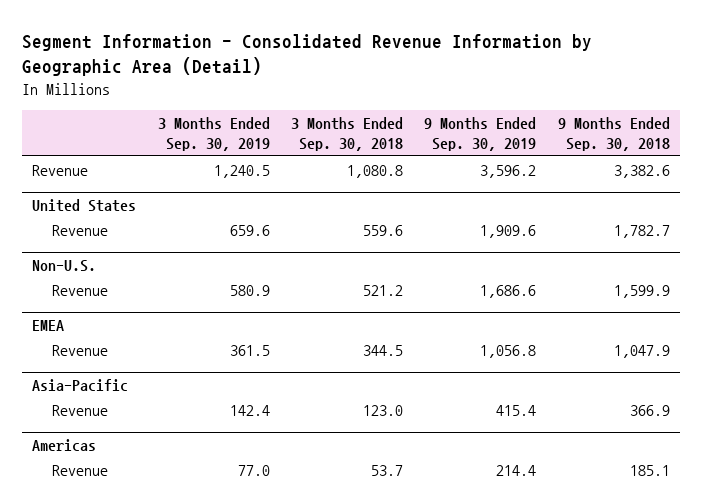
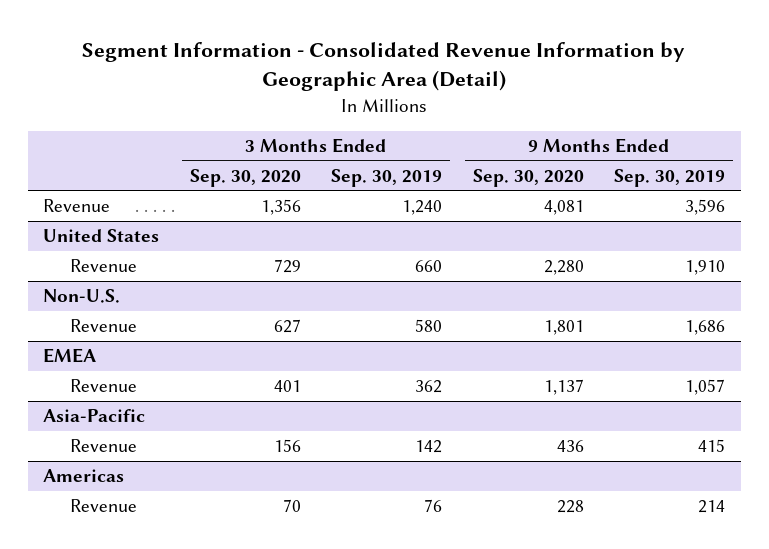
[291,116,404,152] 3 Months Ended Sep. 30, 2018 -> none
[557,116,670,152] 9 Months Ended Sep. 30, 2018 -> none
none -> [189,168,301,187] Sep. 30, 2020
none -> [472,168,584,187] Sep. 30, 2020
[213,164,270,178] 1,240.5 -> [402,200,443,216] 1,240
[480,164,537,178] 3,596.2 -> [685,199,726,216] 3,596
[229,224,270,236] 659.6 -> [415,260,443,273] 660
[480,224,537,238] 1,909.6 -> [685,260,726,276] 1,910
[229,284,270,296] 580.9 -> [415,319,443,333] 580
[480,284,537,298] 1,686.6 -> [685,320,726,336] 1,686
[229,344,270,356] 361.5 -> [415,380,443,394] 362
[480,344,537,358] 1,056.8 -> [685,379,726,396] 1,057
[229,404,270,416] 142.4 -> [415,440,443,454] 142
[496,404,537,416] 415.4 -> [698,439,726,453] 415
[237,464,270,476] 77.0 -> [424,499,443,513] 76
[496,464,537,476] 214.4 -> [698,500,726,514] 214

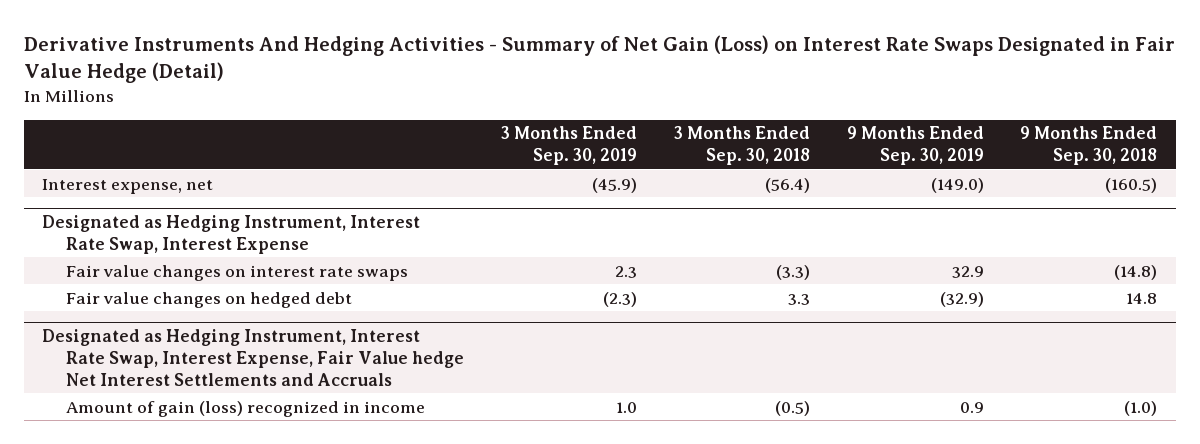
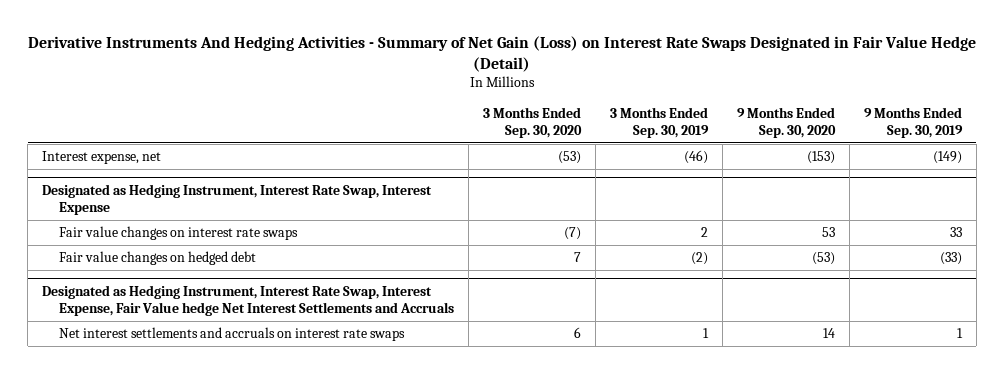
[673,126,810,166] 3 Months Ended Sep. 30, 2018 -> none
[1020,126,1158,166] 9 Months Ended Sep. 30, 2018 -> none
none -> [482,106,582,138] 3 Months Ended Sep. 30, 2020
none -> [736,106,836,138] 9 Months Ended Sep. 30, 2020
[591,177,637,193] (45.9) -> [683,150,708,165] (46)
[930,177,984,193] (149.0) -> [932,151,962,165] (149)
[614,265,637,278] 2.3 -> [700,227,708,238] 2
[951,265,984,278] 32.9 -> [949,227,962,238] 33
[602,291,637,307] (2.3) -> [690,252,708,266] (2)
[939,291,984,307] (32.9) -> [939,252,962,266] (33)
[65,400,425,417] Amount of gain (loss) recognized in income -> none
none -> [58,327,405,342] Net interest settlements and accruals on interest rate swaps

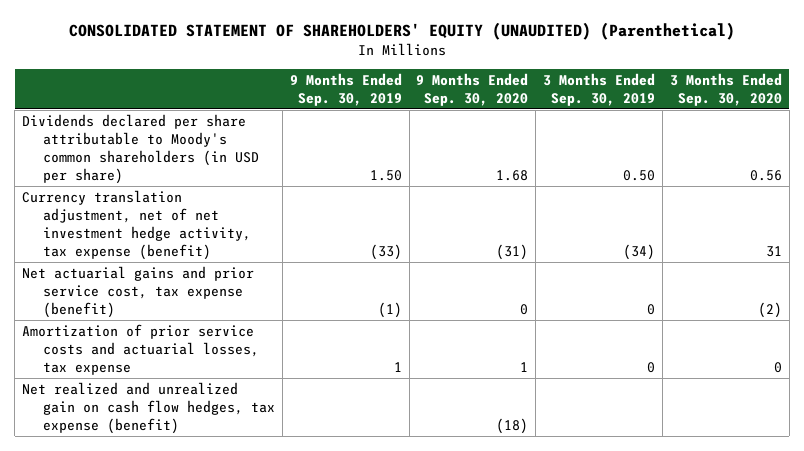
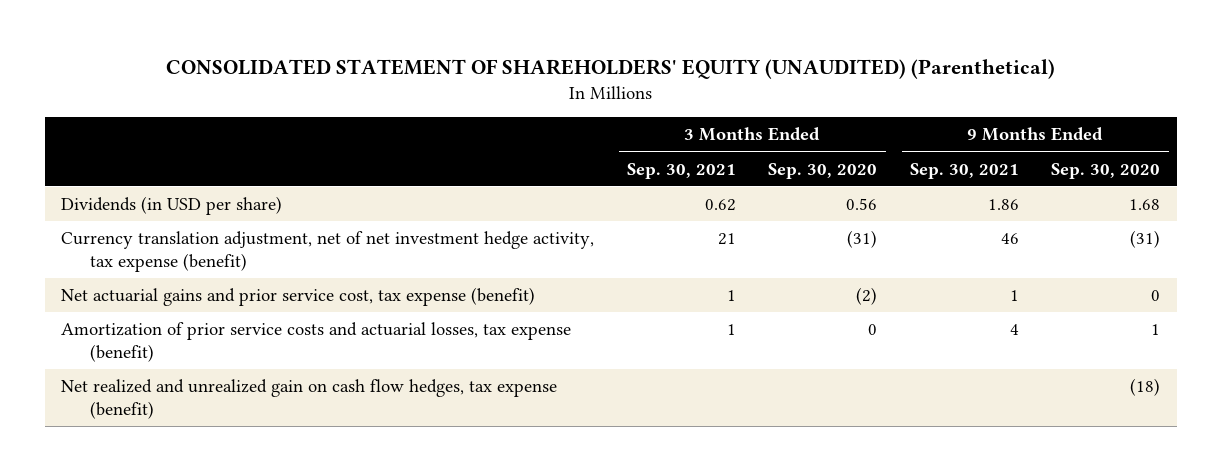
[289,72,402,106] 9 Months Ended Sep. 30, 2019 -> none
[543,72,656,106] 3 Months Ended Sep. 30, 2019 -> none
none -> [626,162,736,179] Sep. 30, 2021
none -> [909,162,1019,179] Sep. 30, 2021
[21,113,260,184] Dividends declared per share attributable to Moody's common shareholders (in USD per share) -> [61,196,283,216] Dividends (in USD per share)
[765,245,782,257] 31 -> [847,230,878,249] (31)
[21,323,260,375] Amortization of prior service costs and actuarial losses, tax expense -> [61,322,572,363] Amortization of prior service costs and actuarial losses, tax expense (benefit)

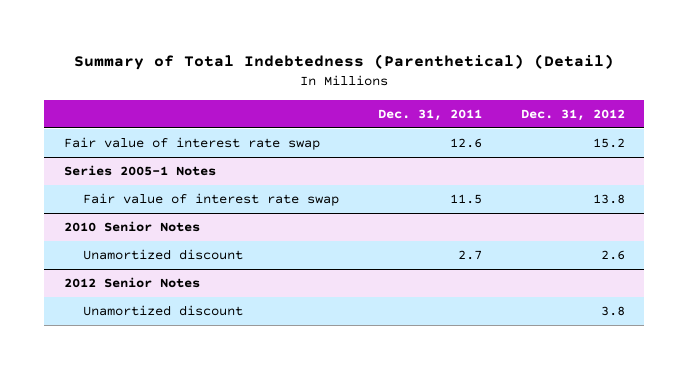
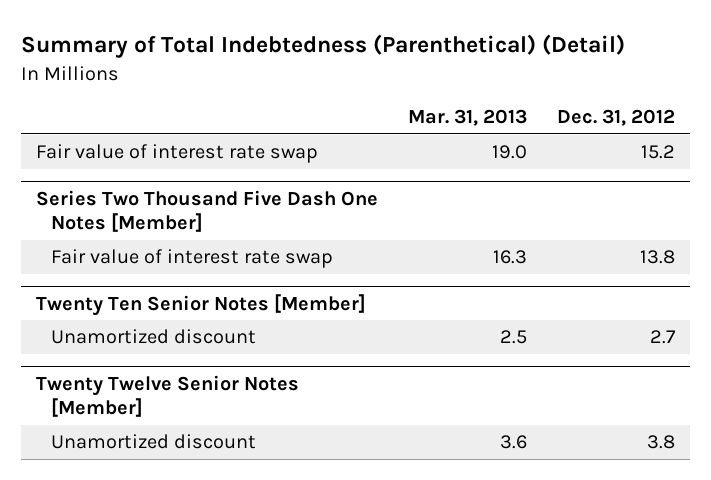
[377,109,482,122] Dec. 31, 2011 -> none
none -> [407,109,527,127] Mar. 31, 2013
[63,165,216,177] Series 2005-1 Notes -> none
none -> [35,189,378,233] Series Two Thousand Five Dash One Notes [Member]
[63,221,200,233] 2010 Senior Notes -> none
[63,277,200,289] 2012 Senior Notes -> none
none -> [35,293,366,316] Twenty Ten Senior Notes [Member]
[600,250,625,261] 2.6 -> [649,330,676,345] 2.7
none -> [35,374,299,418] Twenty Twelve Senior Notes [Member]

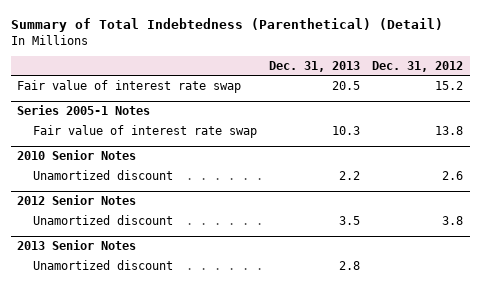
[407,109,527,127] Mar. 31, 2013 -> none
none -> [269,60,361,72] Dec. 31, 2013
[35,189,378,233] Series Two Thousand Five Dash One Notes [Member] -> none
none -> [17,105,151,116] Series 2005-1 Notes
[35,293,366,316] Twenty Ten Senior Notes [Member] -> none
[35,374,299,418] Twenty Twelve Senior Notes [Member] -> none
none -> [17,150,137,161] 2010 Senior Notes
[649,330,676,345] 2.7 -> [442,170,464,180] 2.6
none -> [17,195,137,206] 2012 Senior Notes
none -> [17,240,137,251] 2013 Senior Notes
none -> [32,259,173,270] Unamortized discount

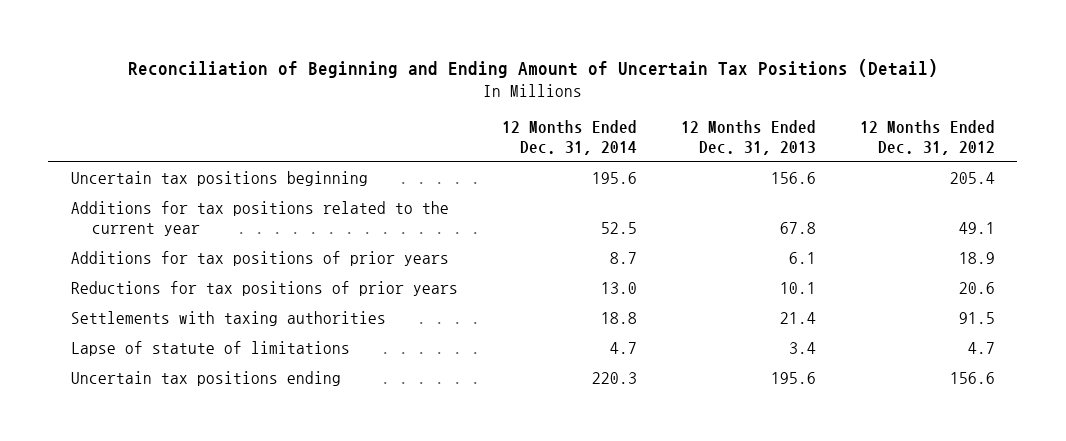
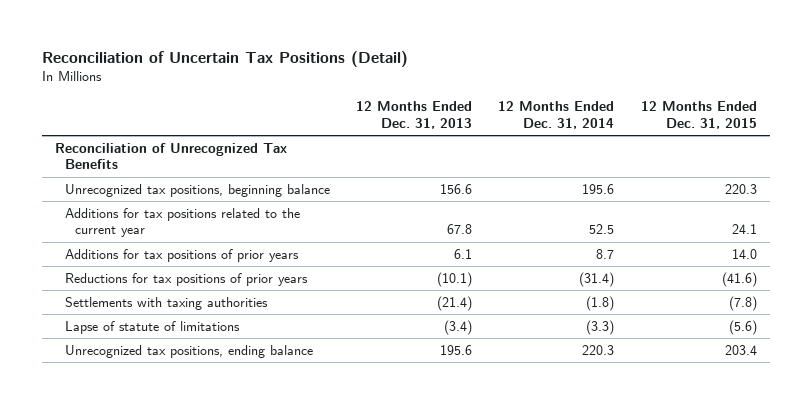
[127,58,938,78] Reconciliation of Beginning and Ending Amount of Uncertain Tax Positions (Detail) -> [41,50,408,67] Reconciliation of Uncertain Tax Positions (Detail)
[860,120,996,156] 12 Months Ended Dec. 31, 2012 -> none
none -> [640,101,757,129] 12 Months Ended Dec. 31, 2015
none -> [54,142,287,170] Reconciliation of Unrecognized Tax Benefits
[70,171,368,187] Uncertain tax positions beginning -> [64,183,330,197] Unrecognized tax positions, beginning balance
[600,282,637,295] 13.0 -> [579,271,615,287] (31.4)
[780,282,817,295] 10.1 -> [437,271,473,287] (10.1)
[600,312,637,325] 18.8 -> [586,295,615,311] (1.8)
[780,312,817,325] 21.4 -> [437,295,473,311] (21.4)
[609,342,637,355] 4.7 -> [586,319,615,335] (3.3)
[789,342,817,355] 3.4 -> [444,319,473,335] (3.4)
[70,371,341,387] Uncertain tax positions ending -> [64,344,313,358] Unrecognized tax positions, ending balance

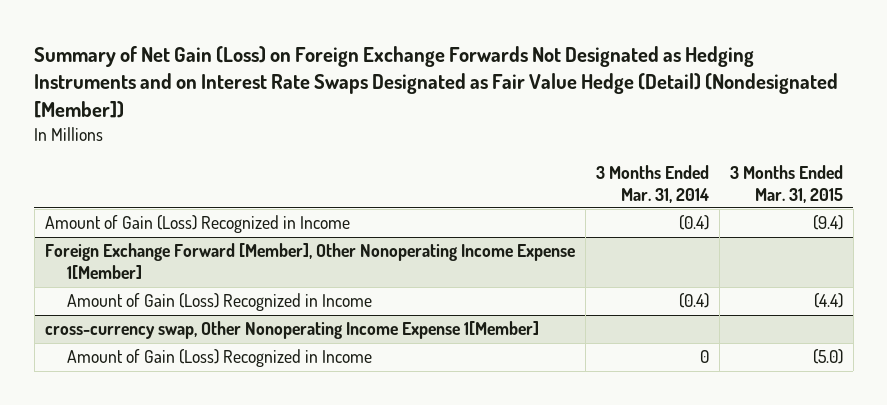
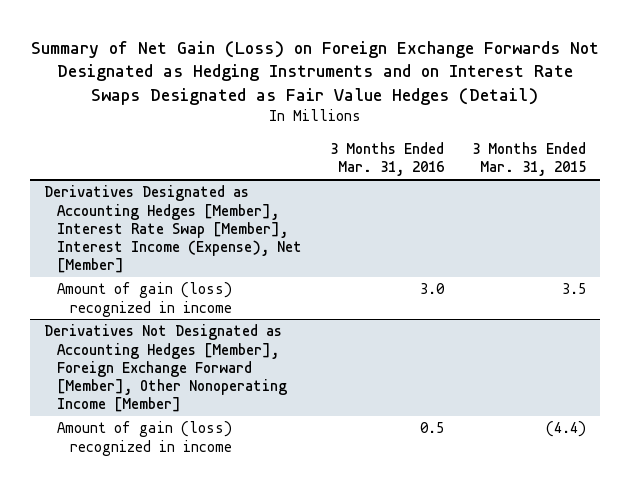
[34,45,839,118] Summary of Net Gain (Loss) on Foreign Exchange Forwards Not Designated as Hedging Instruments and on Interest Rate Swaps Designated as Fair Value Hedge (Detail) (Nondesignated [Member]) -> [31,40,600,105] Summary of Net Gain (Loss) on Foreign Exchange Forwards Not Designated as Hedging Instruments and on Interest Rate Swaps Designated as Fair Value Hedges (Detail)
[595,164,709,203] 3 Months Ended Mar. 31, 2014 -> none
none -> [330,142,445,177] 3 Months Ended Mar. 31, 2016
[44,243,575,280] Foreign Exchange Forward [Member], Other Nonoperating Income Expense 1[Member] -> none
[44,321,539,340] cross-currency swap, Other Nonoperating Income Expense 1[Member] -> none
[66,349,372,368] Amount of Gain (Loss) Recognized in Income -> none
none -> [44,185,303,273] Derivatives Designated as Accounting Hedges [Member], Interest Rate Swap [Member], Interest Income (Expense), Net [Member]
[44,215,350,234] Amount of Gain (Loss) Recognized in Income -> [57,282,233,317] Amount of gain (loss) recognized in income
[812,215,843,231] (9.4) -> [562,283,587,295] 3.5
none -> [44,324,288,412] Derivatives Not Designated as Accounting Hedges [Member], Foreign Exchange Forward [Member], Other Nonoperating Income [Member]
[66,293,372,312] Amount of Gain (Loss) Recognized in Income -> [57,421,233,456] Amount of gain (loss) recognized in income

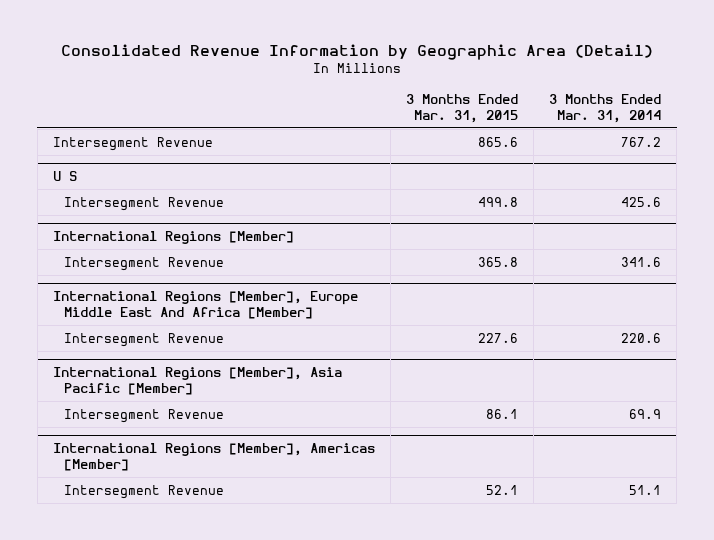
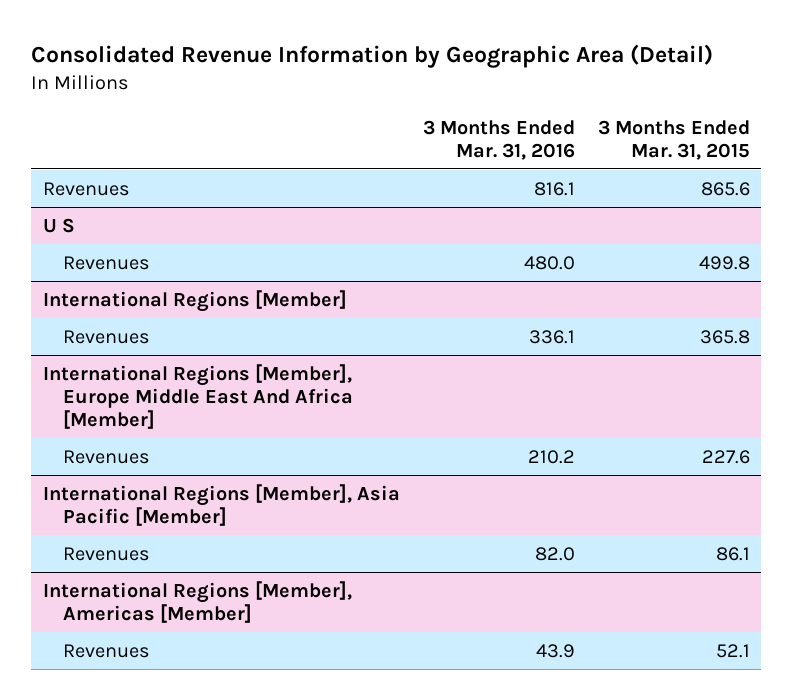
[549,93,662,123] 3 Months Ended Mar. 31, 2014 -> none
none -> [422,119,575,160] 3 Months Ended Mar. 31, 2016
[52,136,213,151] Intersegment Revenue -> [42,181,130,196] Revenues
[64,196,225,211] Intersegment Revenue -> [63,255,151,270] Revenues
[64,256,225,271] Intersegment Revenue -> [63,329,151,344] Revenues
[64,332,225,347] Intersegment Revenue -> [63,449,151,464] Revenues
[64,408,225,423] Intersegment Revenue -> [63,546,151,561] Revenues
[64,484,225,499] Intersegment Revenue -> [63,643,151,658] Revenues

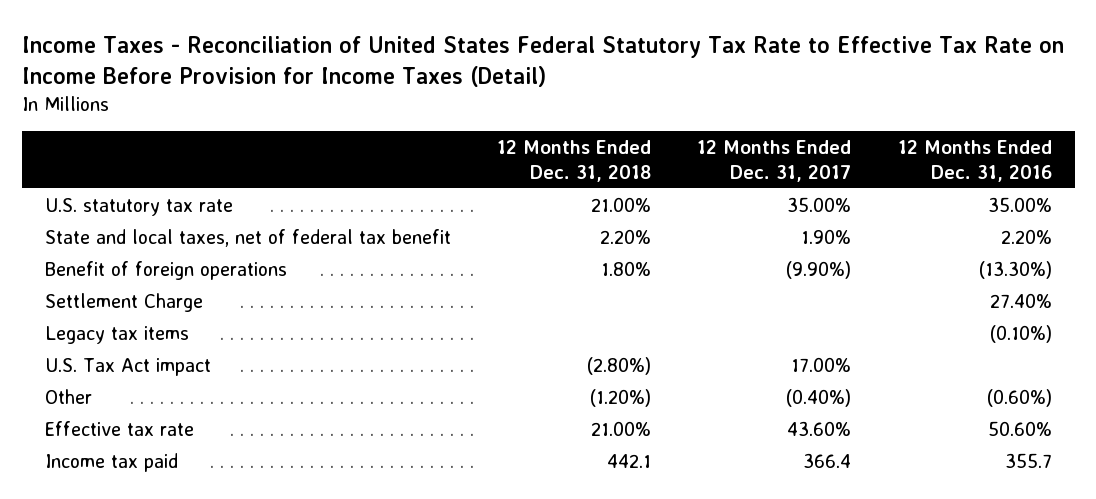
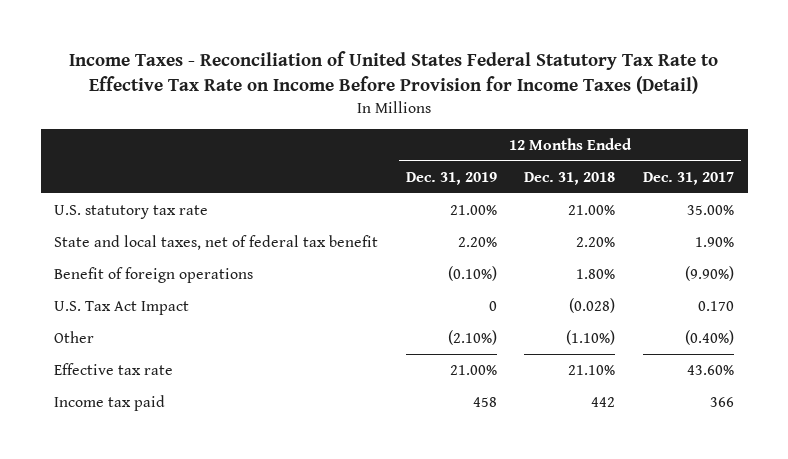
[897,139,1052,182] 12 Months Ended Dec. 31, 2016 -> none
none -> [405,171,497,185] Dec. 31, 2019
[44,292,203,312] Settlement Charge -> none
[44,325,189,344] Legacy tax items -> none
[44,357,211,376] U.S. Tax Act impact -> [54,301,190,316] U.S. Tax Act Impact
[587,356,652,375] (2.80%) -> [569,298,616,314] (0.028)
[791,356,852,372] 17.00% -> [697,301,734,312] 0.170
[590,388,652,407] (1.20%) -> [566,330,616,346] (1.10%)
[591,420,652,436] 21.00% -> [568,365,616,376] 21.10%
[607,453,652,468] 442.1 -> [591,397,616,408] 442
[803,452,852,468] 366.4 -> [709,397,734,408] 366

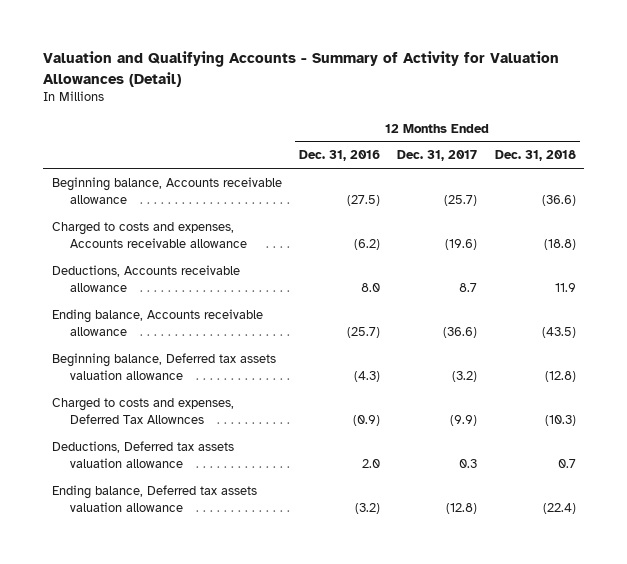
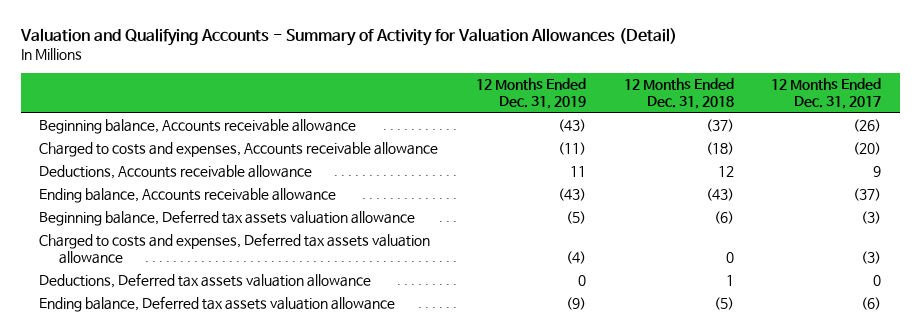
[298,150,380,162] Dec. 31, 2016 -> none
none -> [476,78,587,110] 12 Months Ended Dec. 31, 2019
[444,194,478,206] (25.7) -> [853,119,882,133] (26)
[541,194,576,206] (36.6) -> [705,119,734,133] (37)
[445,238,478,250] (19.6) -> [853,142,882,156] (20)
[543,238,576,250] (18.8) -> [705,142,734,156] (18)
[459,282,478,292] 8.7 -> [873,166,882,178] 9
[554,282,576,292] 11.9 -> [717,166,734,178] 12
[443,326,478,338] (36.6) -> [853,188,882,202] (37)
[541,326,576,338] (43.5) -> [705,188,734,202] (43)
[452,370,478,382] (3.2) -> [861,211,882,225] (3)
[544,370,576,382] (12.8) -> [713,211,734,225] (6)
[51,397,234,424] Charged to costs and expenses, Deferred Tax Allownces -> [39,233,431,265] Charged to costs and expenses, Deferred tax assets valuation allowance
[450,414,478,426] (9.9) -> [861,251,882,265] (3)
[544,414,576,426] (10.3) -> [725,252,734,264] 0
[459,458,478,468] 0.3 -> [873,275,882,287] 0
[557,458,576,468] 0.7 -> [725,275,734,287] 1
[446,502,478,514] (12.8) -> [861,297,882,311] (6)
[542,502,576,514] (22.4) -> [713,297,734,311] (5)

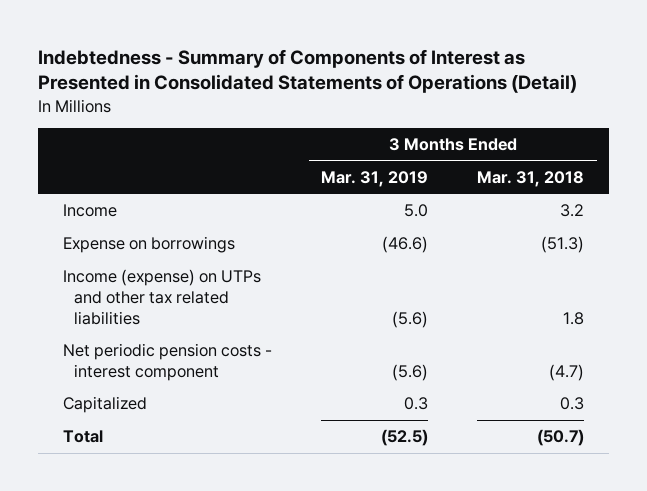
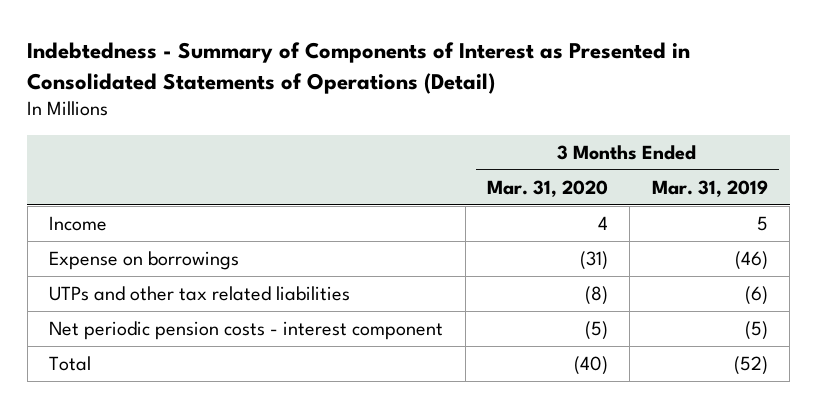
[477,170,585,187] Mar. 31, 2018 -> none
none -> [486,179,608,197] Mar. 31, 2020
[62,396,147,414] Capitalized -> none
[403,204,428,218] 5.0 -> [756,215,768,231] 5
[381,236,428,254] (46.6) -> [734,250,768,270] (46)
[62,269,261,325] Income (expense) on UTPs and other tax related liabilities -> [49,285,351,301] UTPs and other tax related liabilities
[391,310,428,328] (5.6) -> [744,285,768,305] (6)
[391,363,428,381] (5.6) -> [744,320,768,340] (5)
[380,429,428,447] (52.5) -> [733,355,768,375] (52)

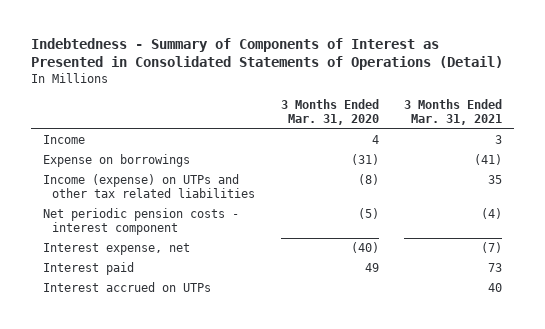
[651,179,768,197] Mar. 31, 2019 -> none
none -> [403,99,502,125] 3 Months Ended Mar. 31, 2021
[49,285,351,301] UTPs and other tax related liabilities -> [43,174,256,198] Income (expense) on UTPs and other tax related liabilities
[49,355,92,371] Total -> [43,243,191,256] Interest expense, net
none -> [43,262,135,276] Interest paid
none -> [43,282,212,293] Interest accrued on UTPs

